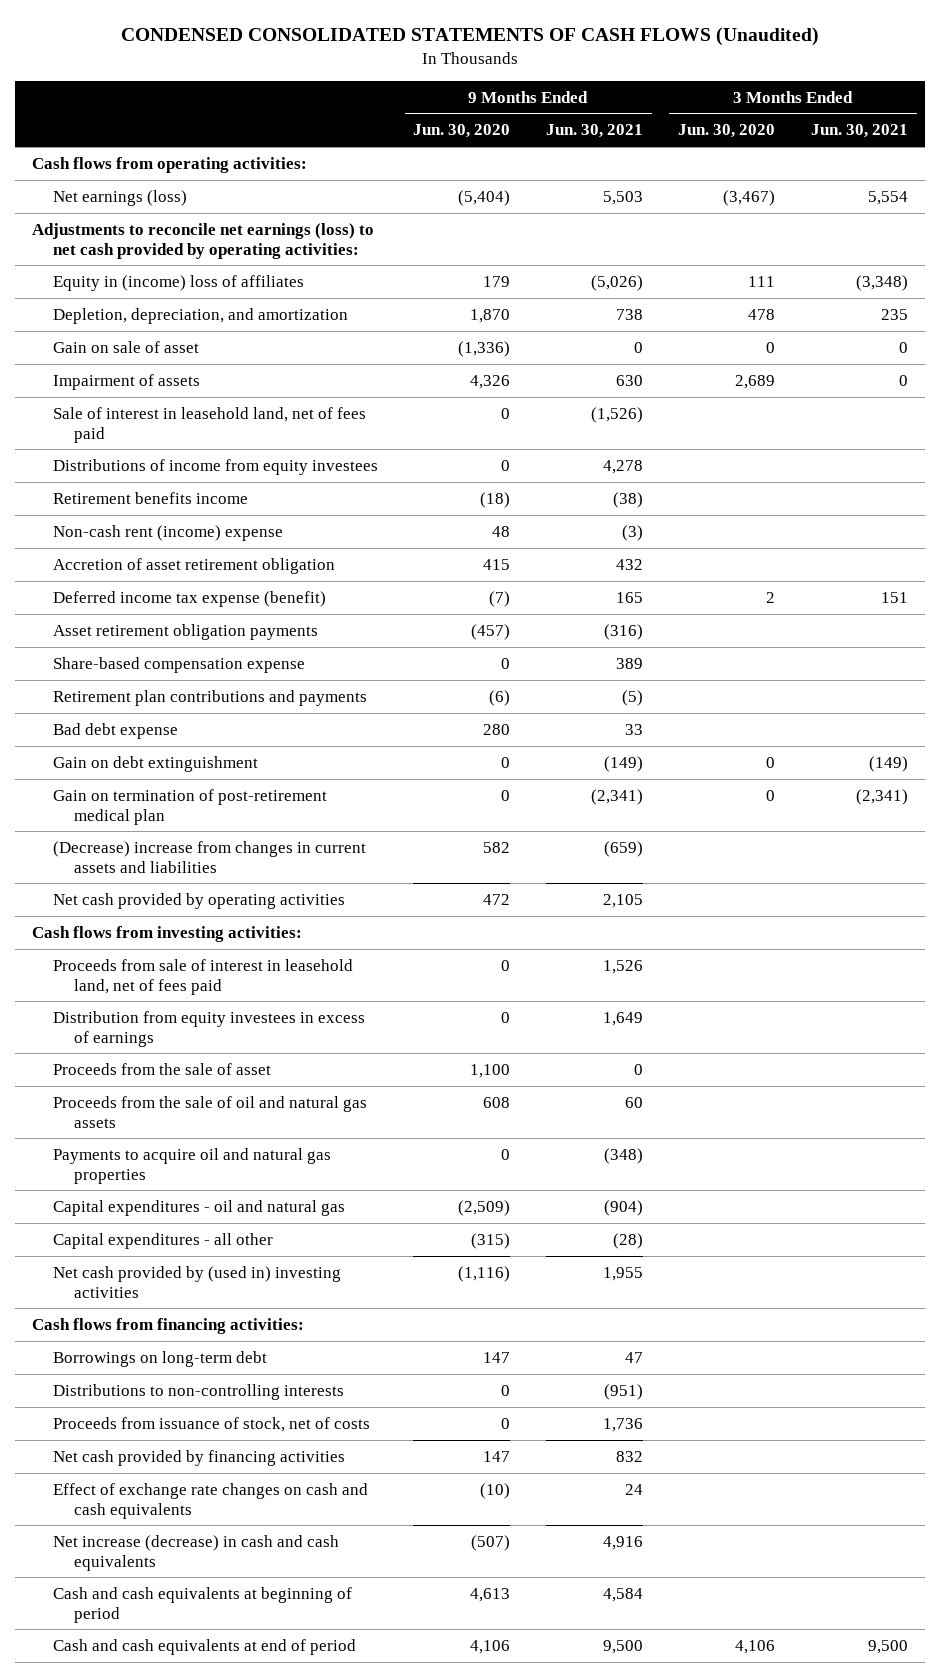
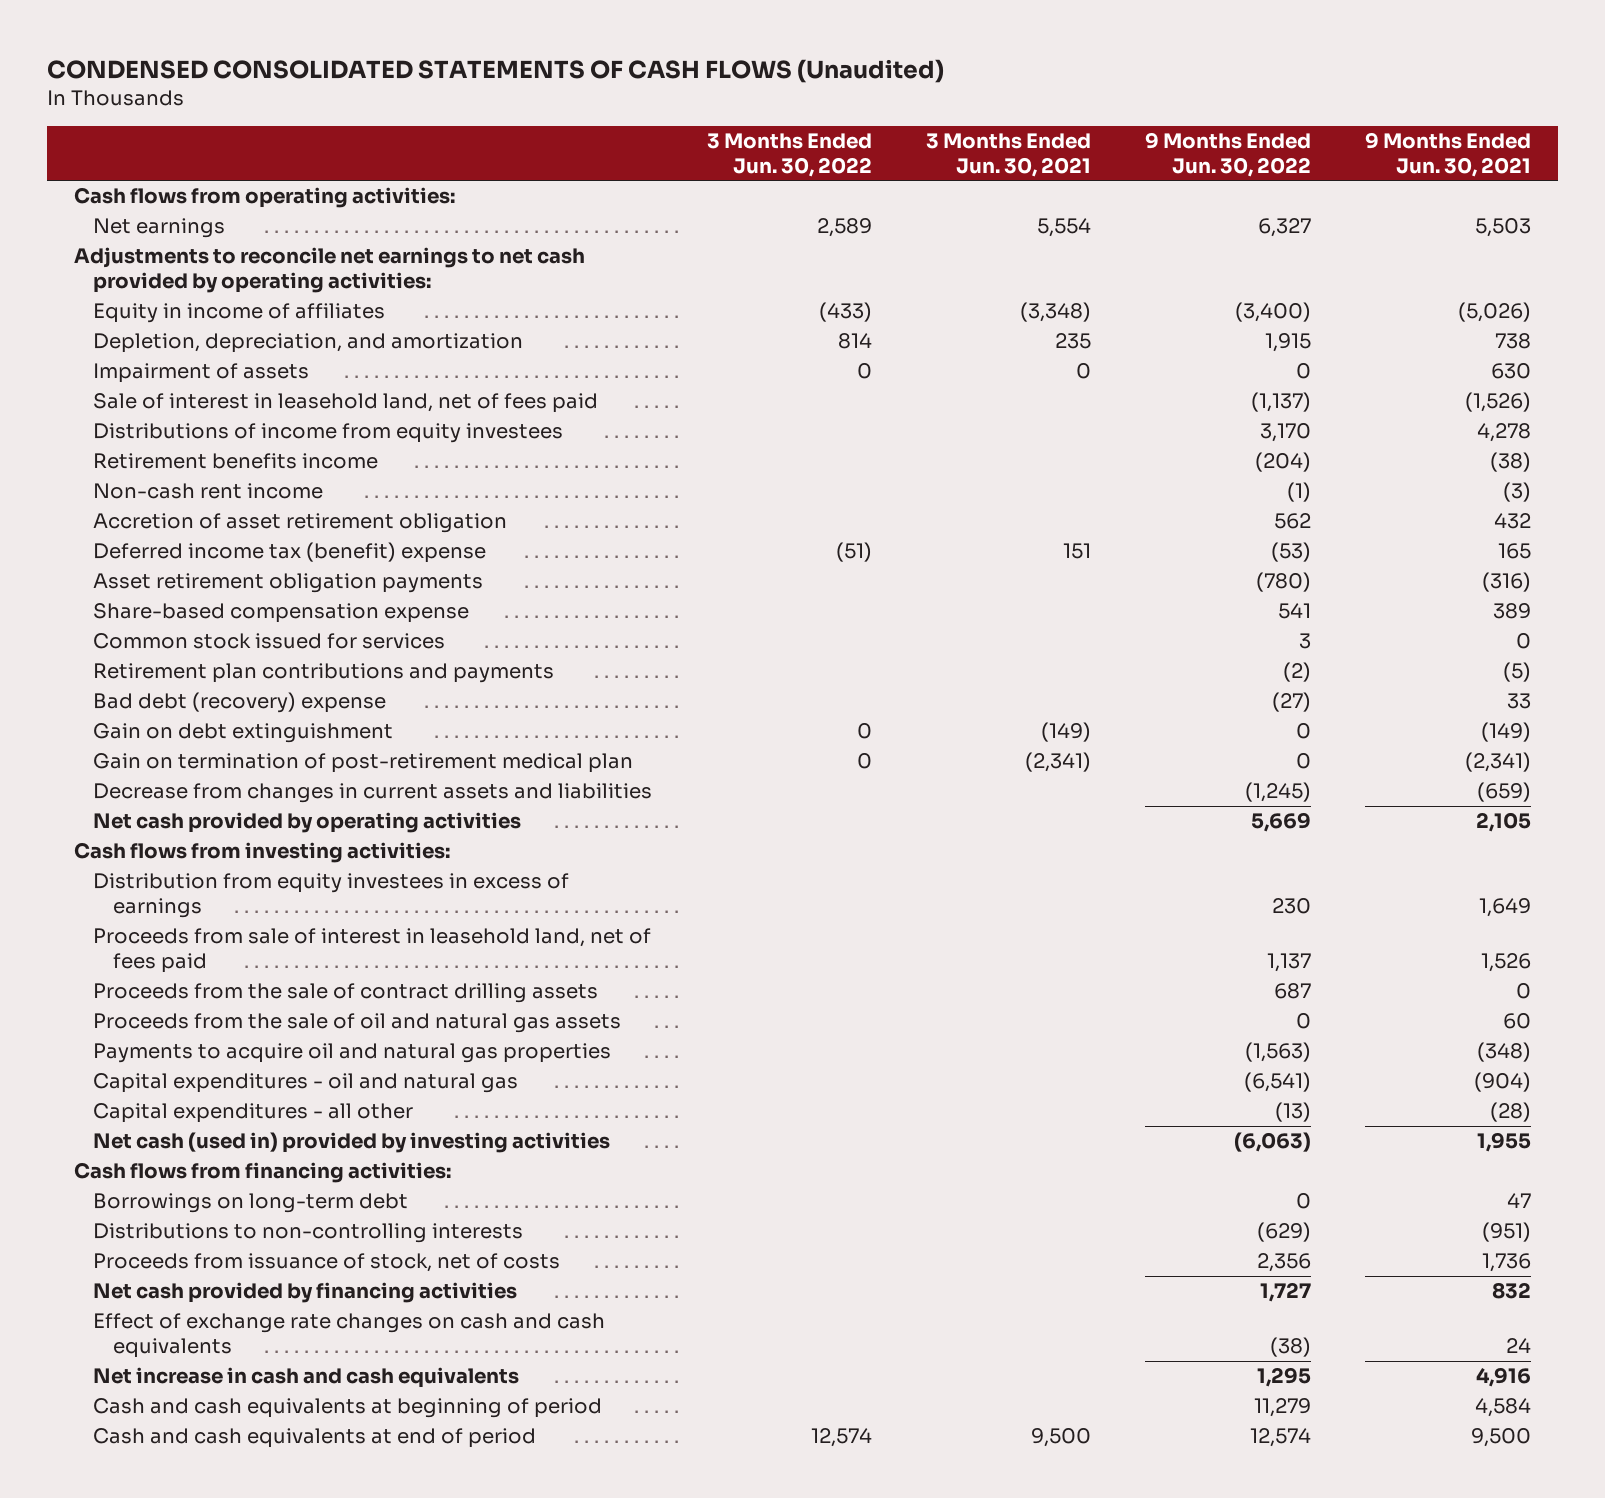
[413,124,511,139] Jun. 30, 2020 -> none
[678,124,776,139] Jun. 30, 2020 -> none
none -> [706,133,872,177] 3 Months Ended Jun. 30, 2022
none -> [1144,132,1311,177] 9 Months Ended Jun. 30, 2022
[53,189,188,206] Net earnings (loss) -> [93,218,226,239] Net earnings
[32,222,375,259] Adjustments to reconcile net earnings (loss) to net cash provided by operating activities: -> [73,247,585,294] Adjustments to reconcile net earnings to net cash provided by operating activities:
[53,274,305,291] Equity in (income) loss of affiliates -> [93,303,386,324] Equity in income of affiliates
[53,340,200,353] Gain on sale of asset -> none
[53,524,284,541] Non-cash rent (income) expense -> [93,483,324,500] Non-cash rent income
[53,590,327,607] Deferred income tax expense (benefit) -> [93,542,487,564] Deferred income tax (benefit) expense
none -> [93,633,446,650] Common stock issued for services
[53,722,179,739] Bad debt expense -> [93,692,387,714] Bad debt (recovery) expense
[53,840,367,873] (Decrease) increase from changes in current assets and liabilities -> [93,783,653,804] Decrease from changes in current assets and liabilities
[53,958,354,995] Proceeds from sale of interest in leasehold land, net of fees paid -> [93,928,652,974] Proceeds from sale of interest in leasehold land, net of fees paid
[53,1062,272,1075] Proceeds from the sale of asset -> [93,983,599,1004] Proceeds from the sale of contract drilling assets
[53,1265,342,1298] Net cash provided by (used in) investing activities -> [93,1132,611,1154] Net cash (used in) provided by investing activities
[53,1534,340,1571] Net increase (decrease) in cash and cash equivalents -> [93,1367,520,1389] Net increase in cash and cash equivalents

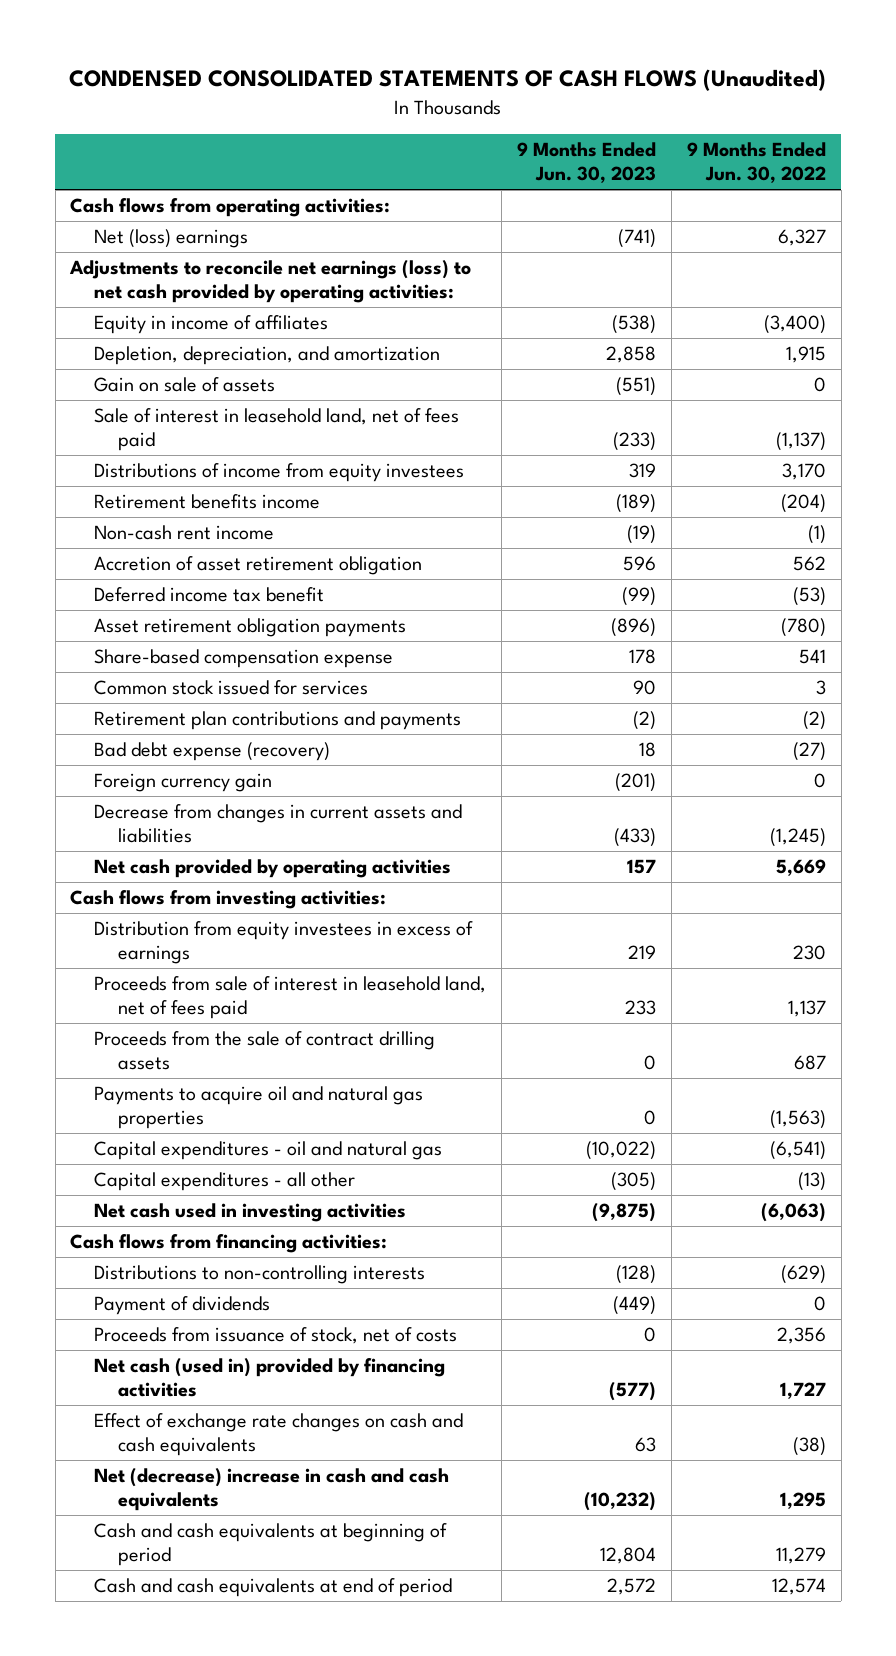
[706,133,872,177] 3 Months Ended Jun. 30, 2022 -> none
[925,133,1091,177] 3 Months Ended Jun. 30, 2021 -> none
[1364,132,1531,177] 9 Months Ended Jun. 30, 2021 -> none
none -> [516,142,656,184] 9 Months Ended Jun. 30, 2023
[93,218,226,239] Net earnings -> [94,229,249,249] Net (loss) earnings
[73,247,585,294] Adjustments to reconcile net earnings to net cash provided by operating activities: -> [69,260,472,304] Adjustments to reconcile net earnings (loss) to net cash provided by operating activities:
[93,363,310,384] Impairment of assets -> none
none -> [94,377,276,393] Gain on sale of assets
[93,542,487,564] Deferred income tax (benefit) expense -> [94,587,325,603] Deferred income tax benefit
[93,723,394,744] Gain on debt extinguishment -> none
[93,753,634,774] Gain on termination of post-retirement medical plan -> none
[93,692,387,714] Bad debt (recovery) expense -> [94,742,331,762] Bad debt expense (recovery)
none -> [94,773,273,793] Foreign currency gain
[93,1013,622,1034] Proceeds from the sale of oil and natural gas assets -> none
[93,1132,611,1154] Net cash (used in) provided by investing activities -> [94,1203,407,1223] Net cash used in investing activities
[93,1193,409,1214] Borrowings on long-term debt -> none
none -> [94,1296,271,1316] Payment of dividends
[93,1282,518,1304] Net cash provided by financing activities -> [94,1358,446,1398] Net cash (used in) provided by financing activities
[93,1367,520,1389] Net increase in cash and cash equivalents -> [94,1468,450,1512] Net (decrease) increase in cash and cash equivalents

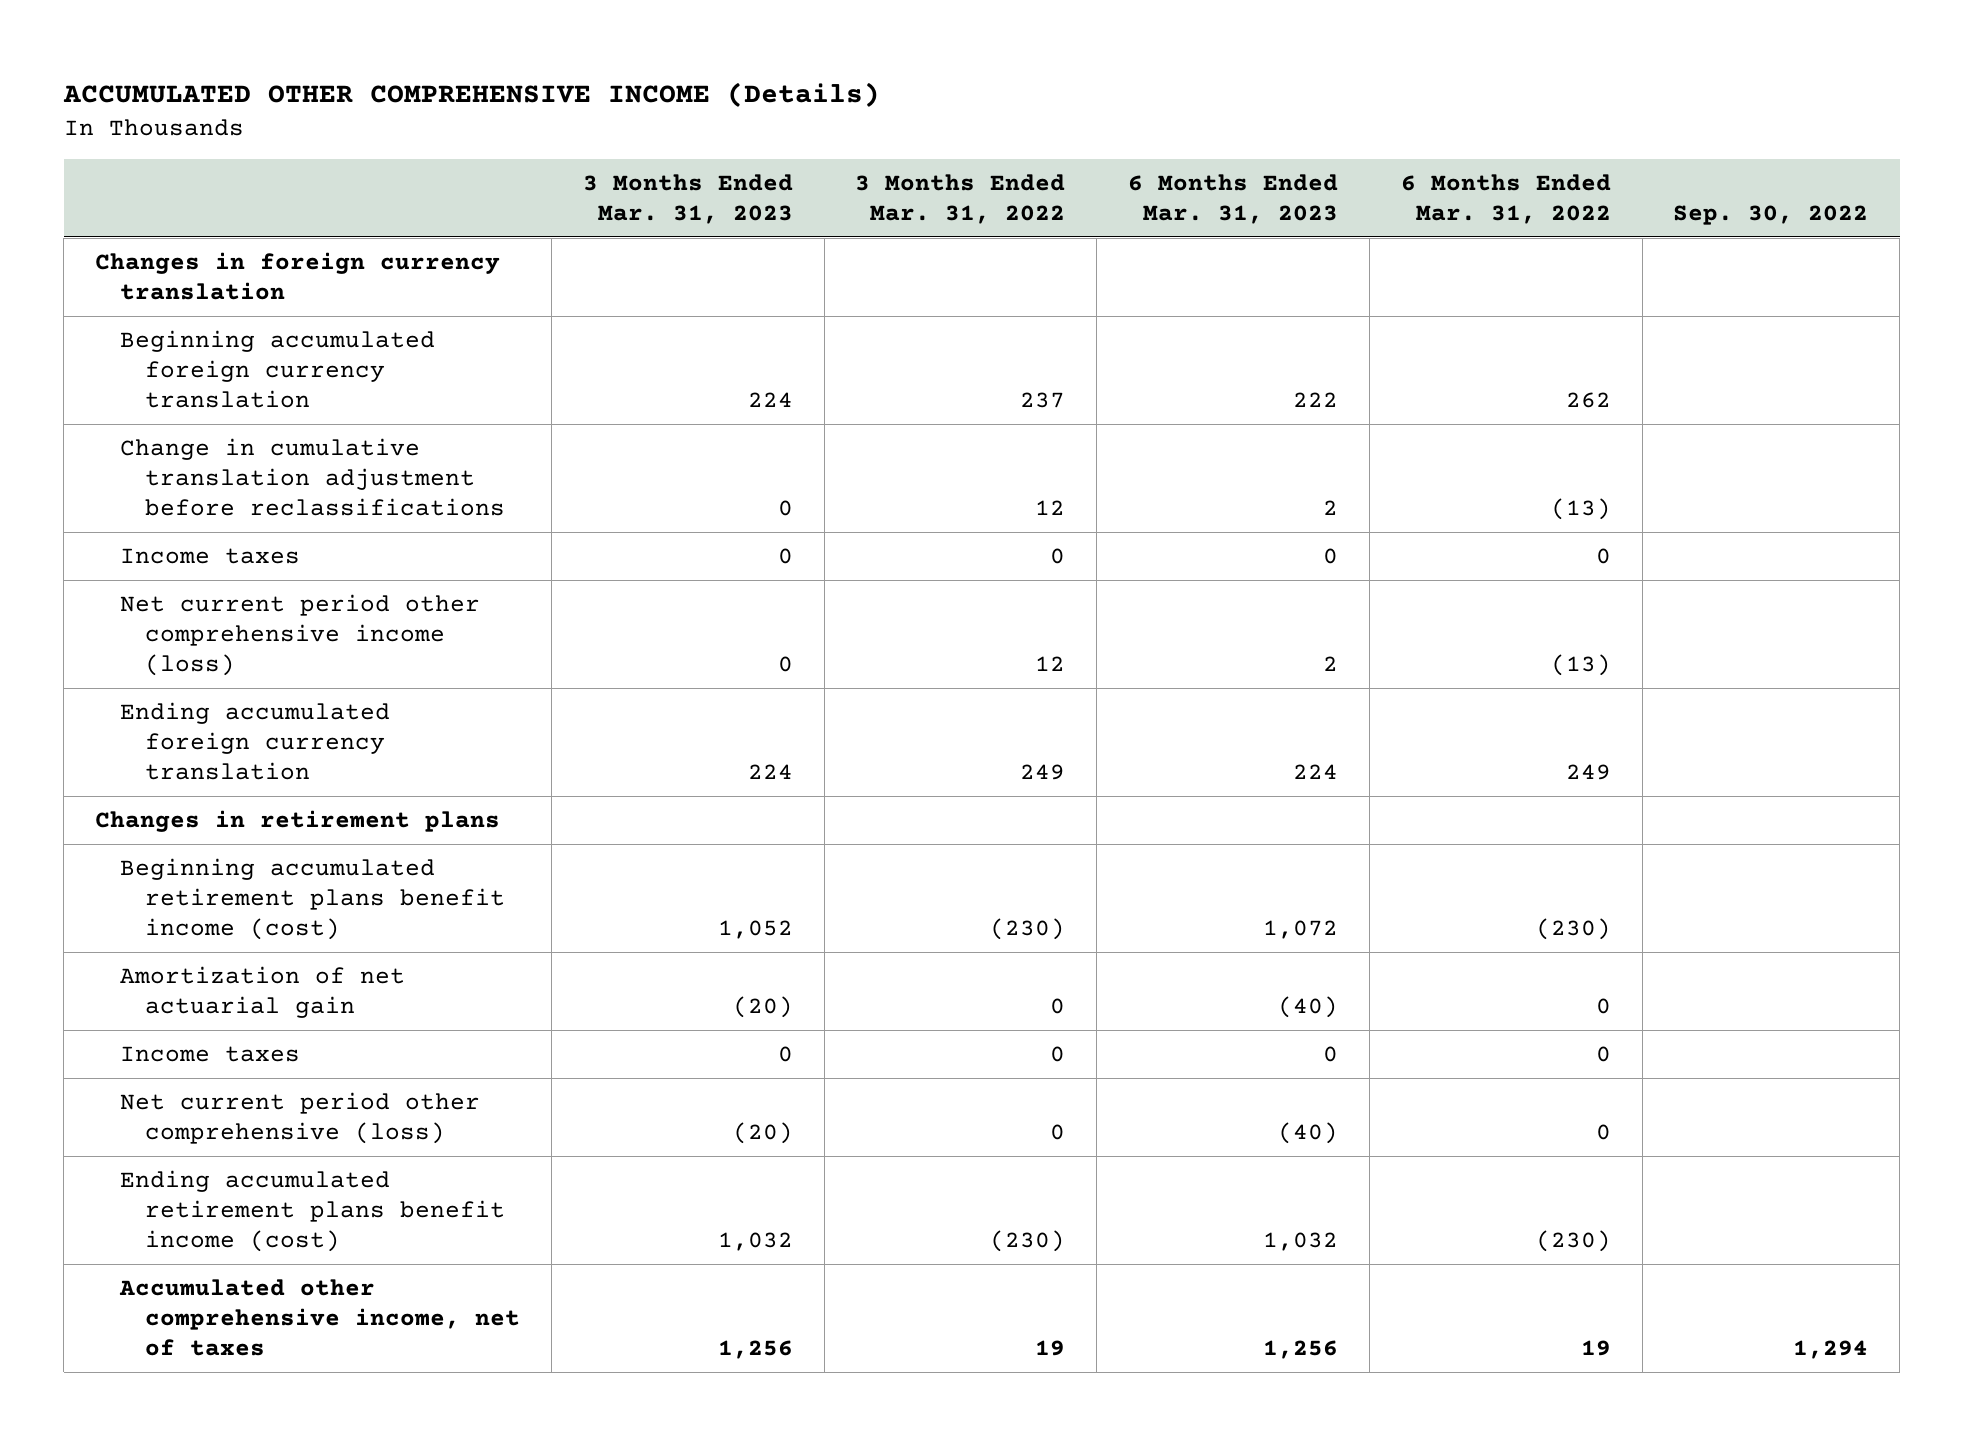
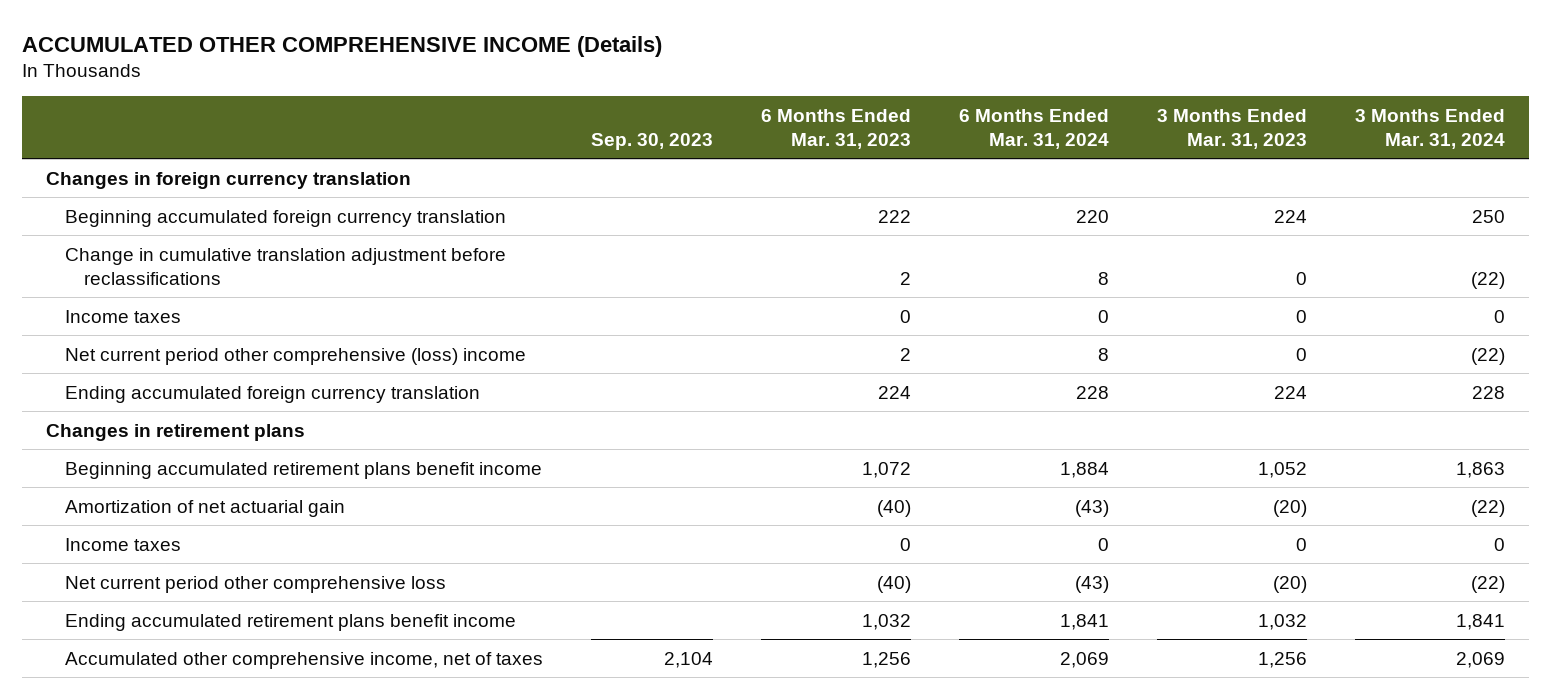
[855,174,1066,224] 3 Months Ended Mar. 31, 2022 -> none
[1400,174,1611,224] 6 Months Ended Mar. 31, 2022 -> none
[1673,204,1869,225] Sep. 30, 2022 -> none
none -> [591,132,714,150] Sep. 30, 2023
none -> [958,109,1109,149] 6 Months Ended Mar. 31, 2024
none -> [1354,109,1505,149] 3 Months Ended Mar. 31, 2024
[120,594,481,676] Net current period other comprehensive income (loss) -> [65,347,527,365] Net current period other comprehensive (loss) income
[120,858,506,940] Beginning accumulated retirement plans benefit income (cost) -> [65,461,543,479] Beginning accumulated retirement plans benefit income
[120,1092,481,1144] Net current period other comprehensive (loss) -> [65,575,447,593] Net current period other comprehensive loss
[120,1170,506,1252] Ending accumulated retirement plans benefit income (cost) -> [65,613,517,631] Ending accumulated retirement plans benefit income

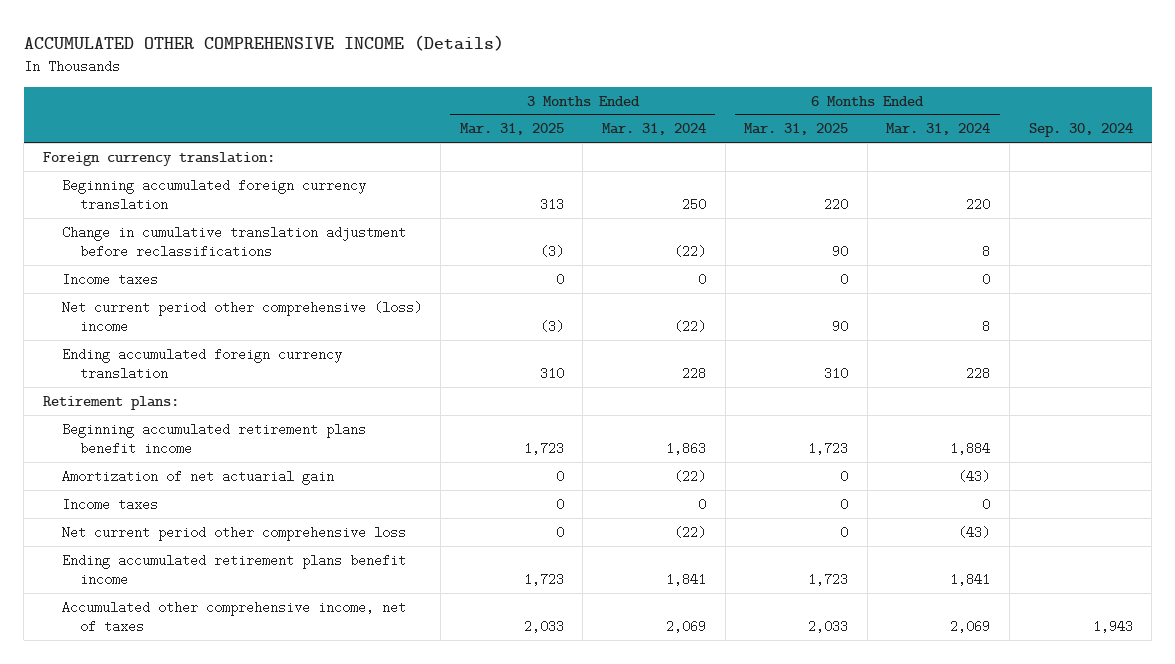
[591,132,714,150] Sep. 30, 2023 -> none
[760,109,911,149] 6 Months Ended Mar. 31, 2023 -> none
[1156,109,1307,149] 3 Months Ended Mar. 31, 2023 -> none
none -> [459,123,564,136] Mar. 31, 2025
none -> [744,123,849,136] Mar. 31, 2025
none -> [1028,123,1133,138] Sep. 30, 2024
[46,171,412,189] Changes in foreign currency translation -> [42,151,275,166] Foreign currency translation:
[46,423,306,441] Changes in retirement plans -> [42,395,179,410] Retirement plans:

